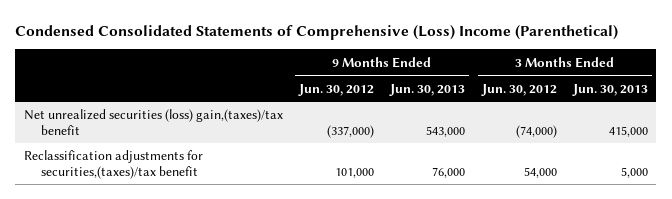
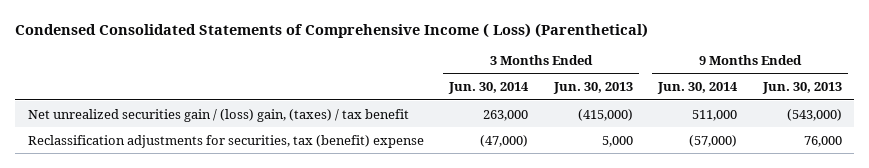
[15,25,619,41] Condensed Consolidated Statements of Comprehensive (Loss) Income (Parenthetical) -> [15,22,649,38] Condensed Consolidated Statements of Comprehensive Income ( Loss) (Parenthetical)
[297,83,374,96] Jun. 30, 2012 -> none
[480,83,557,96] Jun. 30, 2012 -> none
none -> [448,82,530,95] Jun. 30, 2014
none -> [657,82,739,95] Jun. 30, 2014
[23,109,283,135] Net unrealized securities (loss) gain,(taxes)/tax benefit -> [27,108,409,122] Net unrealized securities gain / (loss) gain, (taxes) / tax benefit
[426,125,466,137] 543,000 -> [786,108,842,121] (543,000)
[609,125,649,137] 415,000 -> [577,108,633,121] (415,000)
[23,150,203,179] Reclassification adjustments for securities,(taxes)/tax benefit -> [27,134,424,148] Reclassification adjustments for securities, tax (benefit) expense

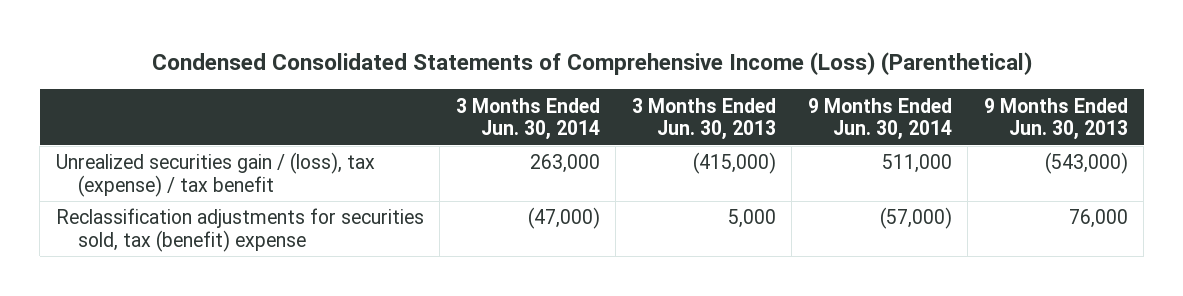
[15,22,649,38] Condensed Consolidated Statements of Comprehensive Income ( Loss) (Parenthetical) -> [151,51,1032,75] Condensed Consolidated Statements of Comprehensive Income (Loss) (Parenthetical)
[27,108,409,122] Net unrealized securities gain / (loss) gain, (taxes) / tax benefit -> [55,152,375,197] Unrealized securities gain / (loss), tax (expense) / tax benefit
[27,134,424,148] Reclassification adjustments for securities, tax (benefit) expense -> [55,208,424,252] Reclassification adjustments for securities sold, tax (benefit) expense

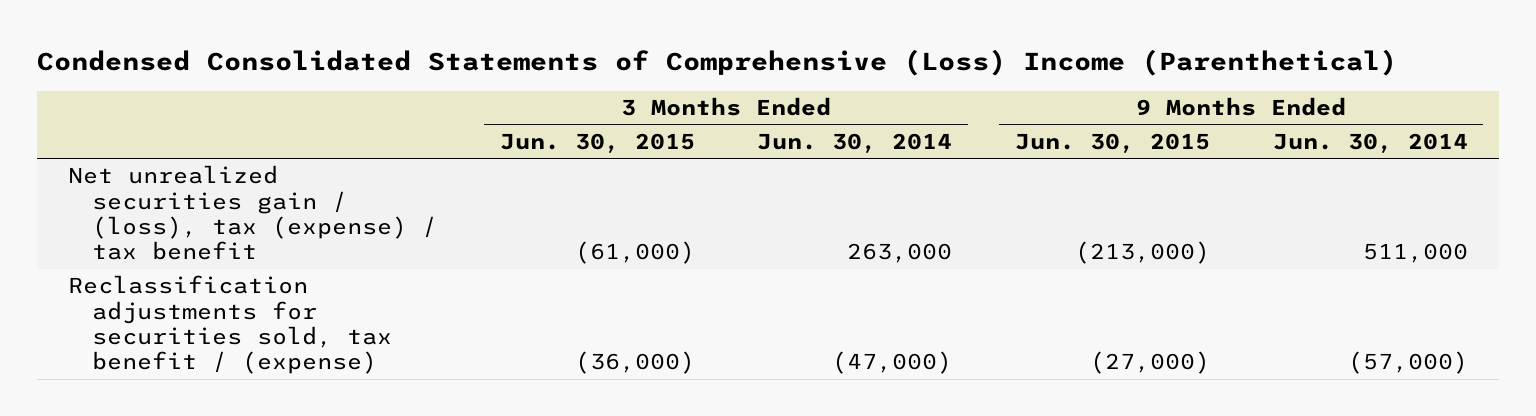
[151,51,1032,75] Condensed Consolidated Statements of Comprehensive Income (Loss) (Parenthetical) -> [36,48,1397,76] Condensed Consolidated Statements of Comprehensive (Loss) Income (Parenthetical)
[631,97,776,141] 3 Months Ended Jun. 30, 2013 -> none
[983,97,1128,141] 9 Months Ended Jun. 30, 2013 -> none
none -> [499,132,695,153] Jun. 30, 2015
none -> [1014,132,1210,153] Jun. 30, 2015
[55,152,375,197] Unrealized securities gain / (loss), tax (expense) / tax benefit -> [67,165,437,261] Net unrealized securities gain / (loss), tax (expense) / tax benefit
[55,208,424,252] Reclassification adjustments for securities sold, tax (benefit) expense -> [67,275,392,375] Reclassification adjustments for securities sold, tax benefit / (expense)

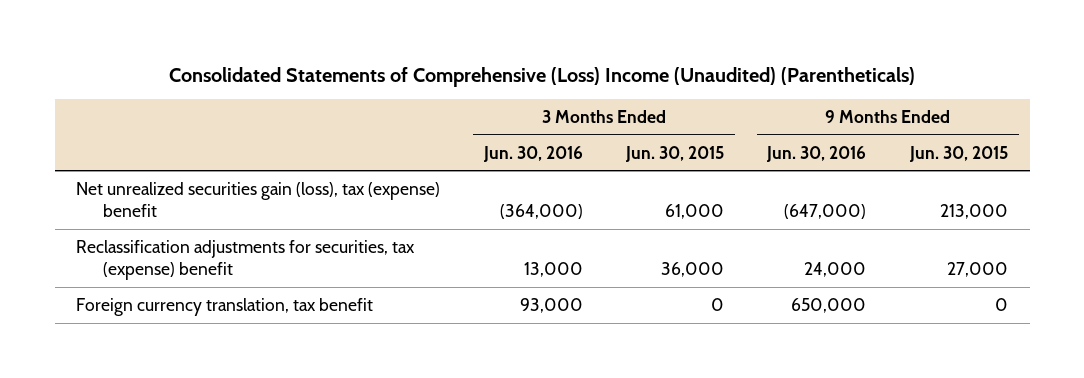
[36,48,1397,76] Condensed Consolidated Statements of Comprehensive (Loss) Income (Parenthetical) -> [169,66,916,87] Consolidated Statements of Comprehensive (Loss) Income (Unaudited) (Parentheticals)
[757,132,953,153] Jun. 30, 2014 -> none
[1272,132,1468,153] Jun. 30, 2014 -> none
none -> [482,145,583,162] Jun. 30, 2016
none -> [766,145,867,162] Jun. 30, 2016
[67,165,437,261] Net unrealized securities gain / (loss), tax (expense) / tax benefit -> [76,181,441,217] Net unrealized securities gain (loss), tax (expense) benefit
[574,241,695,265] (61,000) -> [665,203,725,219] 61,000
[1074,241,1210,265] (213,000) -> [939,203,1008,219] 213,000
[67,275,392,375] Reclassification adjustments for securities sold, tax benefit / (expense) -> [76,239,416,280] Reclassification adjustments for securities, tax (expense) benefit
[574,351,695,375] (36,000) -> [661,261,725,277] 36,000
[1089,351,1210,375] (27,000) -> [946,261,1008,277] 27,000
none -> [76,297,374,316] Foreign currency translation, tax benefit

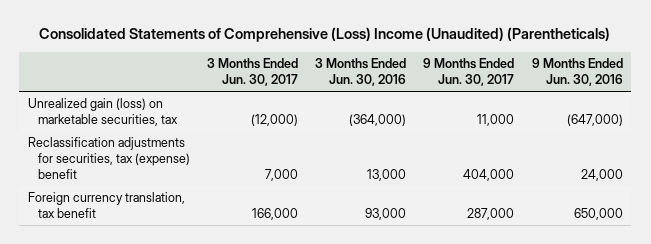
[625,145,725,162] Jun. 30, 2015 -> none
[908,145,1008,162] Jun. 30, 2015 -> none
none -> [206,58,298,86] 3 Months Ended Jun. 30, 2017
none -> [423,58,515,86] 9 Months Ended Jun. 30, 2017
[76,181,441,217] Net unrealized securities gain (loss), tax (expense) benefit -> [28,98,178,127] Unrealized gain (loss) on marketable securities, tax

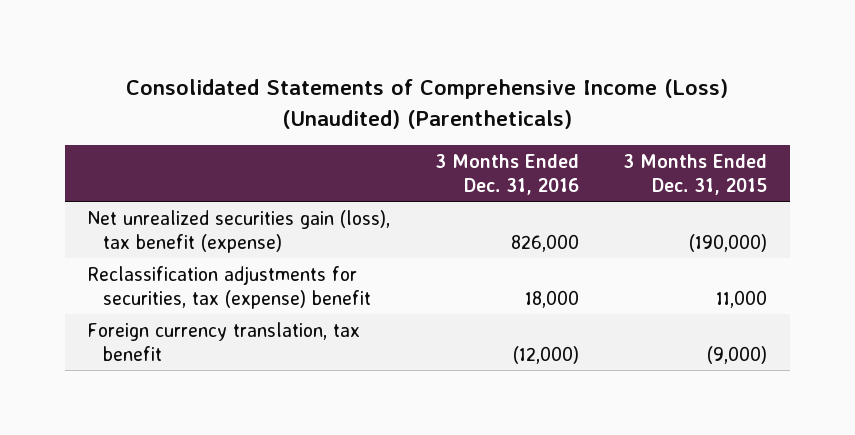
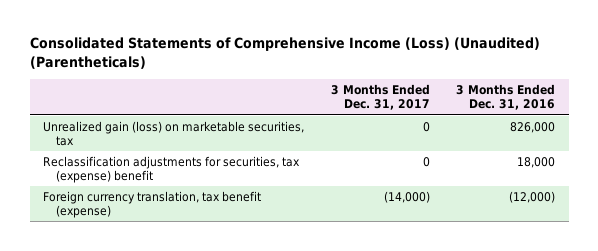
[623,154,768,195] 3 Months Ended Dec. 31, 2015 -> none
none -> [330,84,430,111] 3 Months Ended Dec. 31, 2017
[87,209,391,253] Net unrealized securities gain (loss), tax benefit (expense) -> [42,121,304,147] Unrealized gain (loss) on marketable securities, tax
[87,321,361,361] Foreign currency translation, tax benefit -> [42,191,261,219] Foreign currency translation, tax benefit (expense)

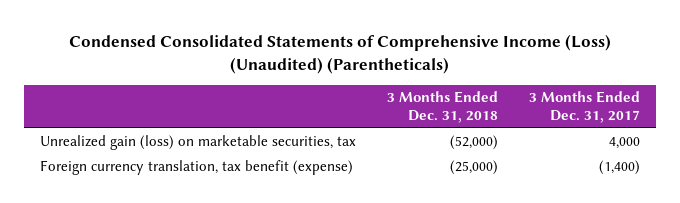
[29,37,540,70] Consolidated Statements of Comprehensive Income (Loss) (Unaudited) (Parentheticals) -> [68,34,611,75] Condensed Consolidated Statements of Comprehensive Income (Loss) (Unaudited) (Parentheticals)
[456,84,556,111] 3 Months Ended Dec. 31, 2016 -> none
none -> [386,91,498,124] 3 Months Ended Dec. 31, 2018
[42,156,300,184] Reclassification adjustments for securities, tax (expense) benefit -> none
[422,122,430,133] 0 -> [609,137,641,150] 4,000
[383,191,430,204] (14,000) -> [599,160,641,176] (1,400)

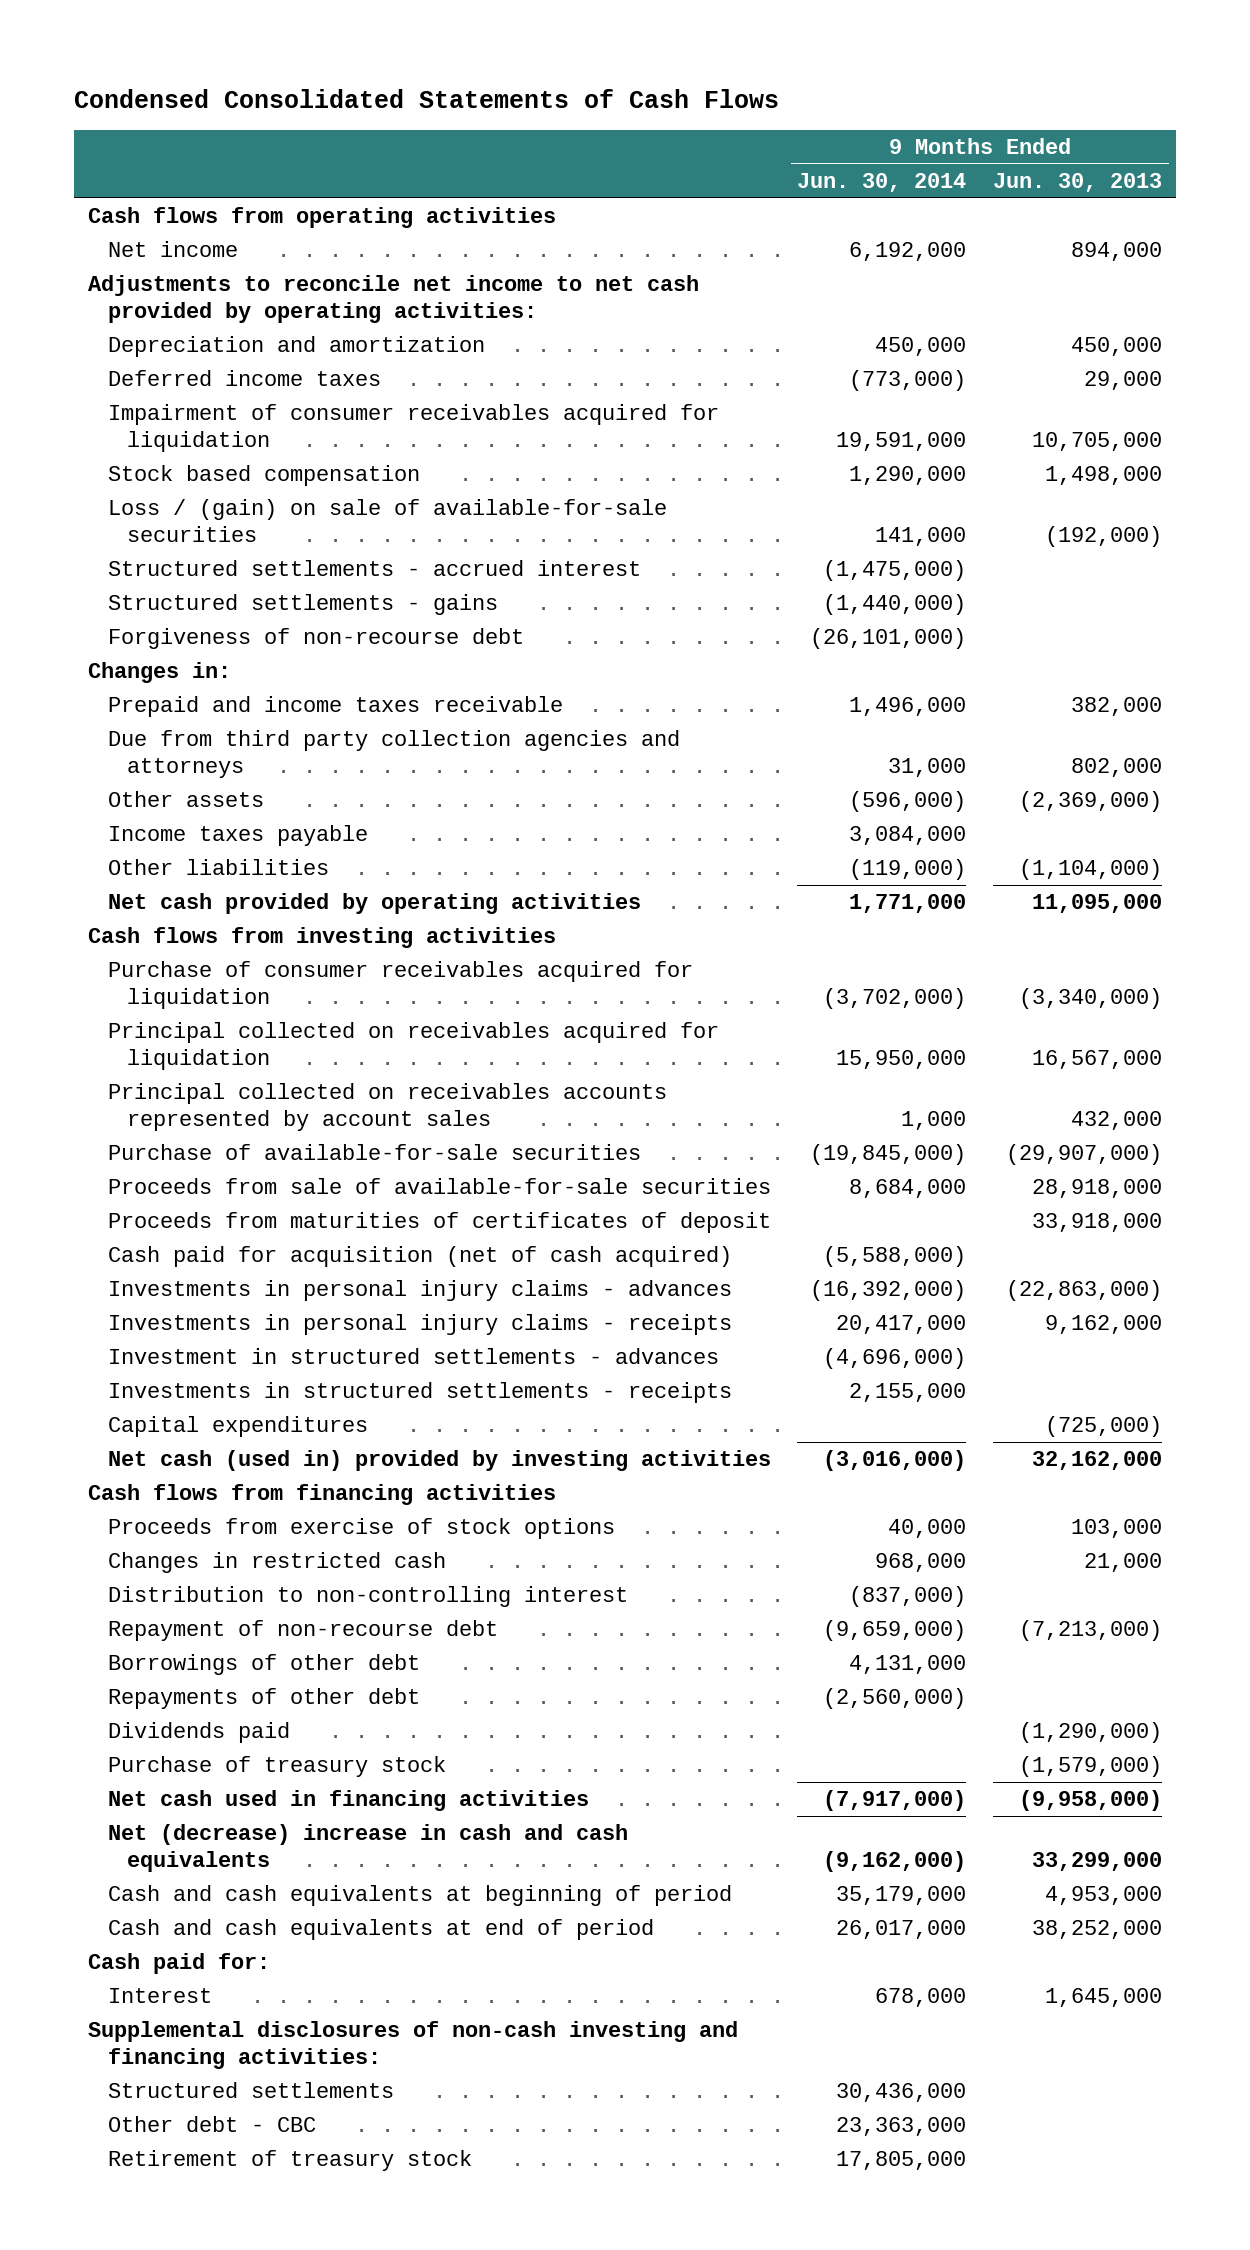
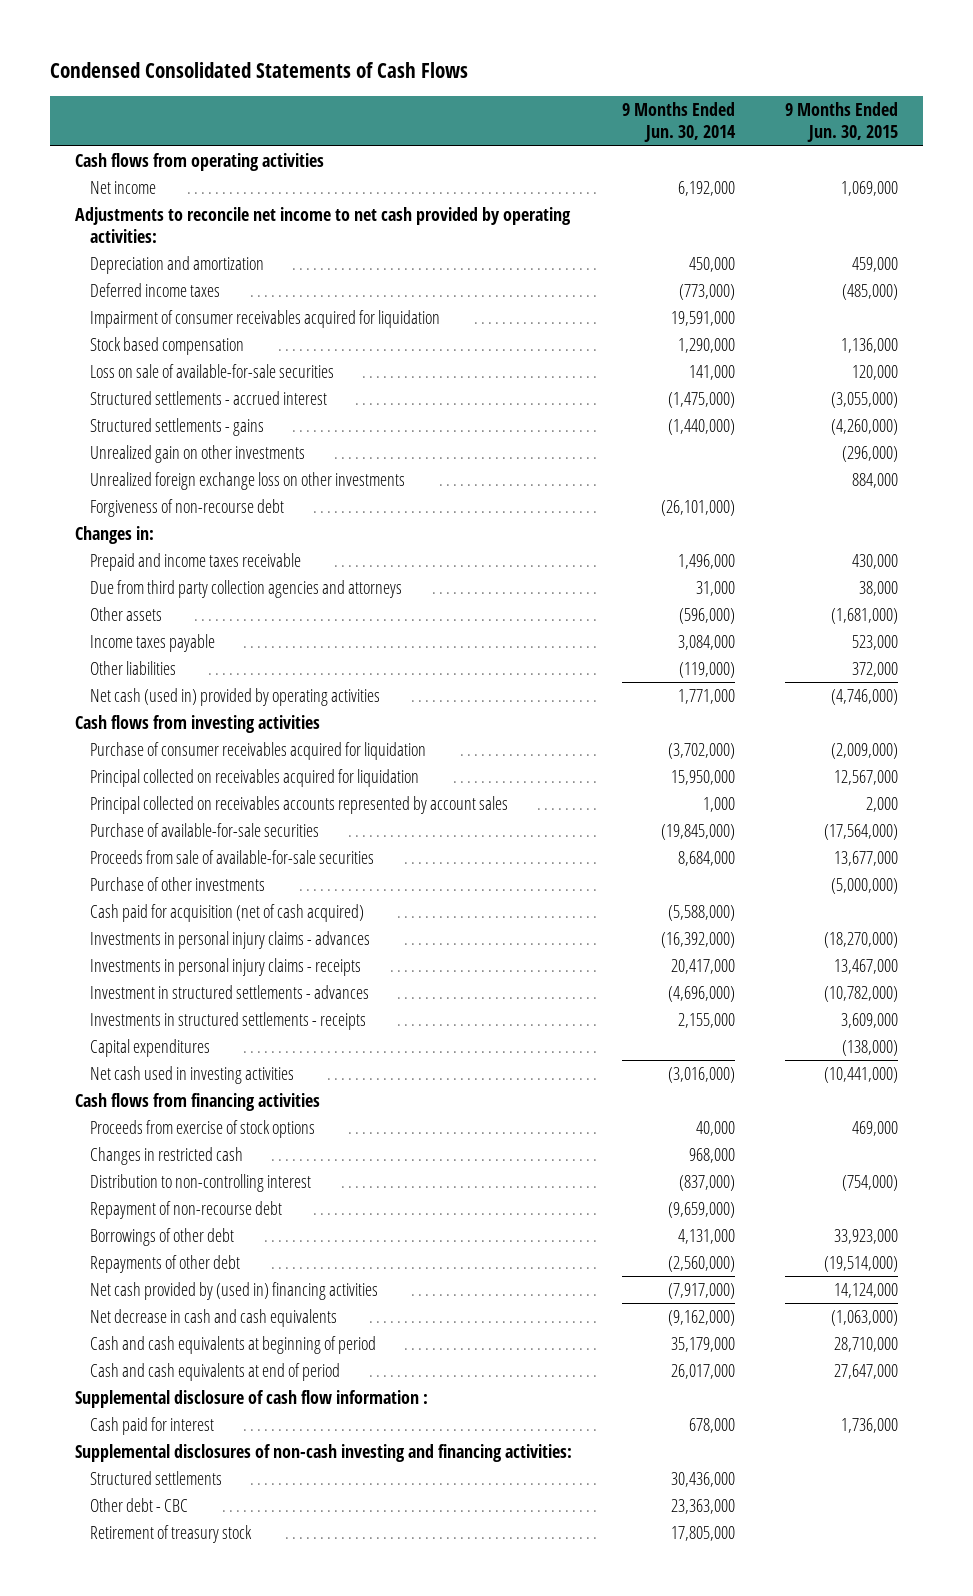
[993,172,1163,192] Jun. 30, 2013 -> none
none -> [785,102,899,143] 9 Months Ended Jun. 30, 2015
[107,499,667,543] Loss / (gain) on sale of available-for-sale securities -> [90,363,335,378] Loss on sale of available-for-sale securities
none -> [90,444,306,463] Unrealized gain on other investments
none -> [90,471,406,490] Unrealized foreign exchange loss on other investments
[107,893,641,915] Net cash provided by operating activities -> [90,687,381,706] Net cash (used in) provided by operating activities
[107,1212,771,1234] Proceeds from maturities of certificates of deposit -> none
none -> [90,876,266,891] Purchase of other investments
[107,1450,771,1472] Net cash (used in) provided by investing activities -> [90,1065,295,1084] Net cash used in investing activities
[107,1722,290,1744] Dividends paid -> none
[107,1756,446,1778] Purchase of treasury stock -> none
[107,1790,589,1812] Net cash used in financing activities -> [90,1281,379,1300] Net cash provided by (used in) financing activities
[107,1824,628,1873] Net (decrease) increase in cash and cash equivalents -> [90,1308,338,1327] Net decrease in cash and cash equivalents
[87,1953,270,1975] Cash paid for: -> none
none -> [75,1389,429,1408] Supplemental disclosure of cash flow information :
[107,1988,212,2004] Interest -> [90,1416,215,1435] Cash paid for interest

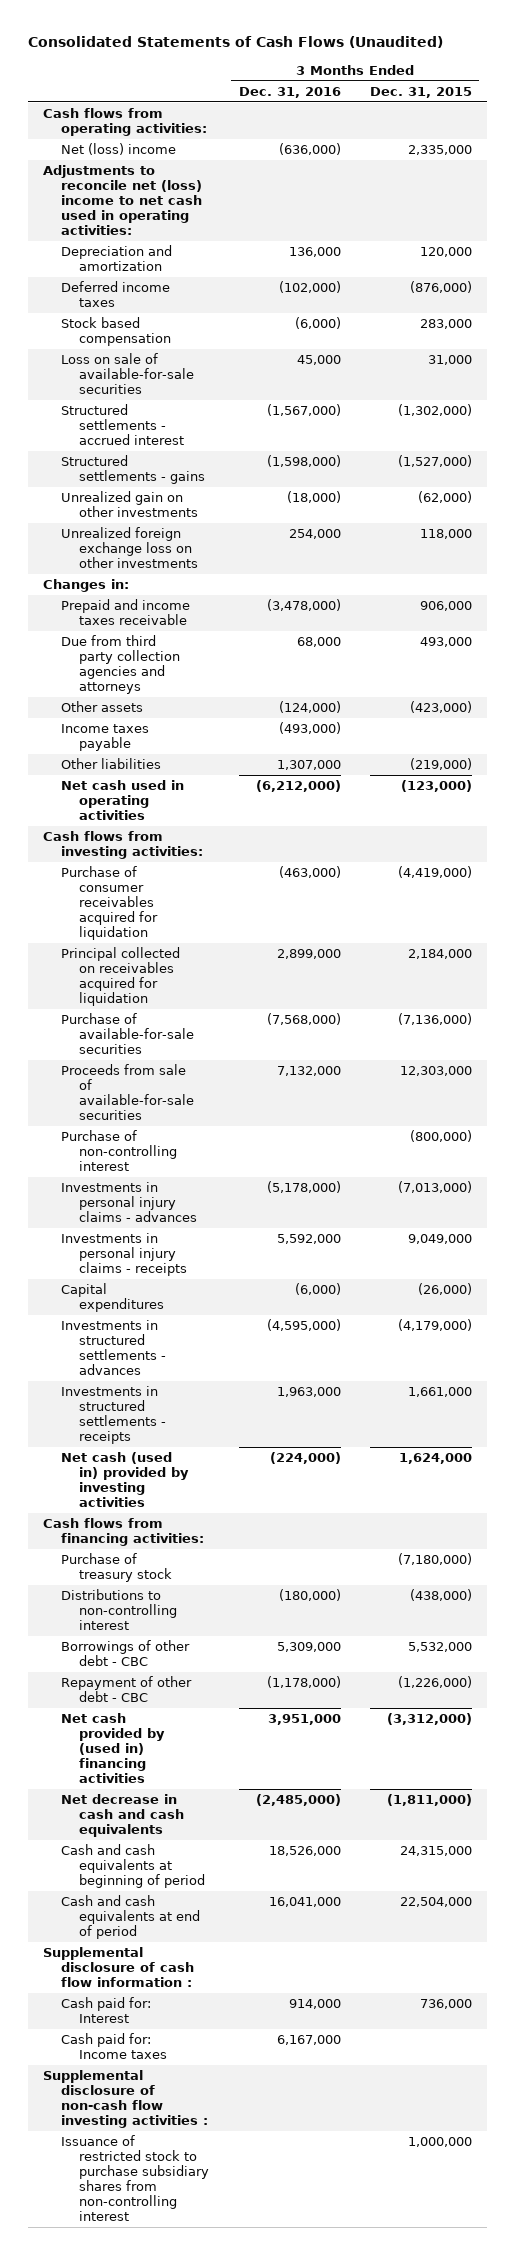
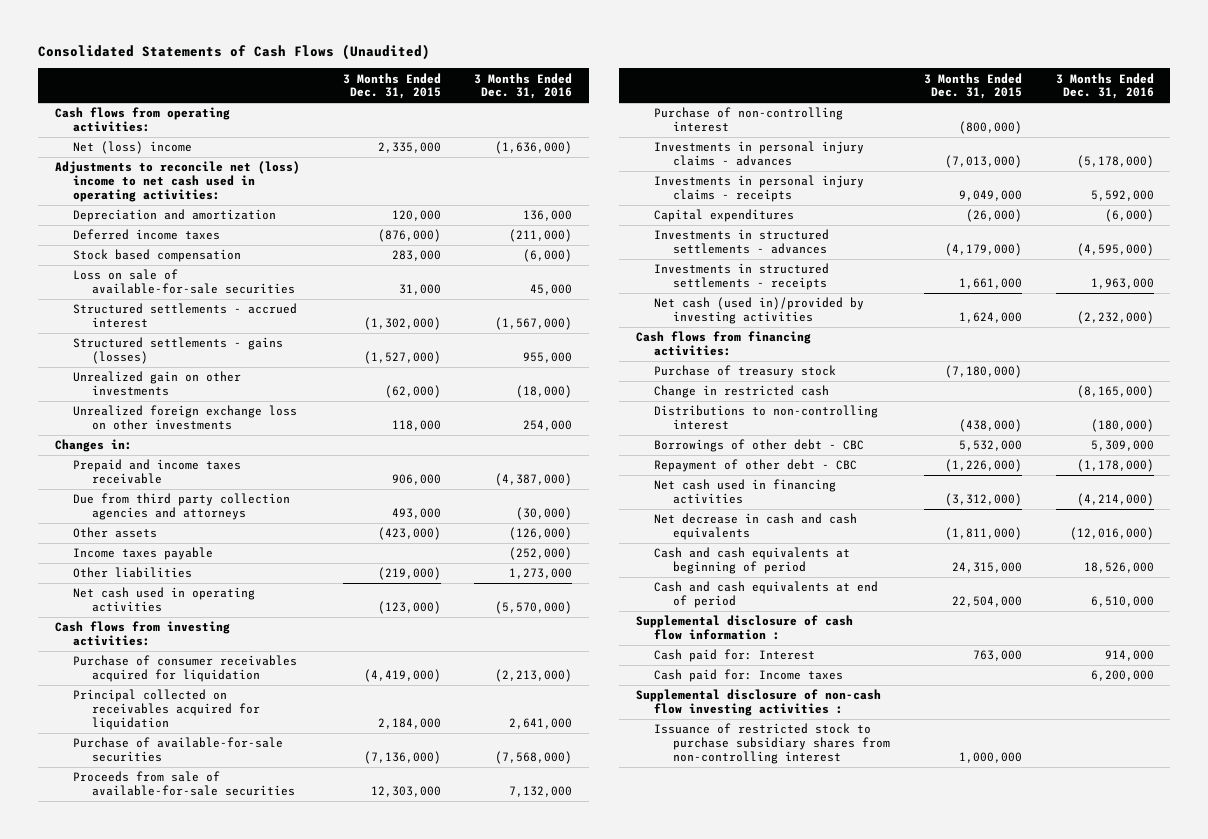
[278,143,341,156] (636,000) -> [495,141,573,155] (1,636,000)
[278,281,341,294] (102,000) -> [509,229,573,243] (211,000)
[61,455,206,485] Structured settlements - gains -> [73,337,284,364] Structured settlements - gains (losses)
[266,455,341,468] (1,598,000) -> [523,351,573,363] 955,000
[266,599,341,612] (3,478,000) -> [495,472,573,486] (4,387,000)
[296,637,341,648] 68,000 -> [516,506,573,520] (30,000)
[278,701,341,714] (124,000) -> [509,527,573,541] (126,000)
[278,722,341,735] (493,000) -> [509,547,573,561] (252,000)
[276,760,341,771] 1,307,000 -> [509,568,573,580] 1,273,000
[255,780,341,793] (6,212,000) -> [495,600,573,614] (5,570,000)
[278,866,341,879] (463,000) -> [495,668,573,682] (2,213,000)
[276,949,341,960] 2,899,000 -> [509,717,573,729] 2,641,000
[61,1452,190,1508] Net cash (used in) provided by investing activities -> [654,297,865,324] Net cash (used in)/provided by investing activities
[269,1452,341,1465] (224,000) -> [1076,310,1154,324] (2,232,000)
none -> [654,385,830,399] Change in restricted cash
[61,1713,166,1784] Net cash provided by (used in) financing activities -> [654,479,837,504] Net cash used in financing activities
[267,1714,341,1726] 3,951,000 -> [1076,492,1154,506] (4,214,000)
[255,1794,341,1807] (2,485,000) -> [1069,526,1154,540] (12,016,000)
[268,1897,341,1908] 16,041,000 -> [1090,595,1154,607] 6,510,000
[420,1999,473,2010] 736,000 -> [972,650,1022,662] 763,000
[276,2035,341,2046] 6,167,000 -> [1090,670,1154,682] 6,200,000

